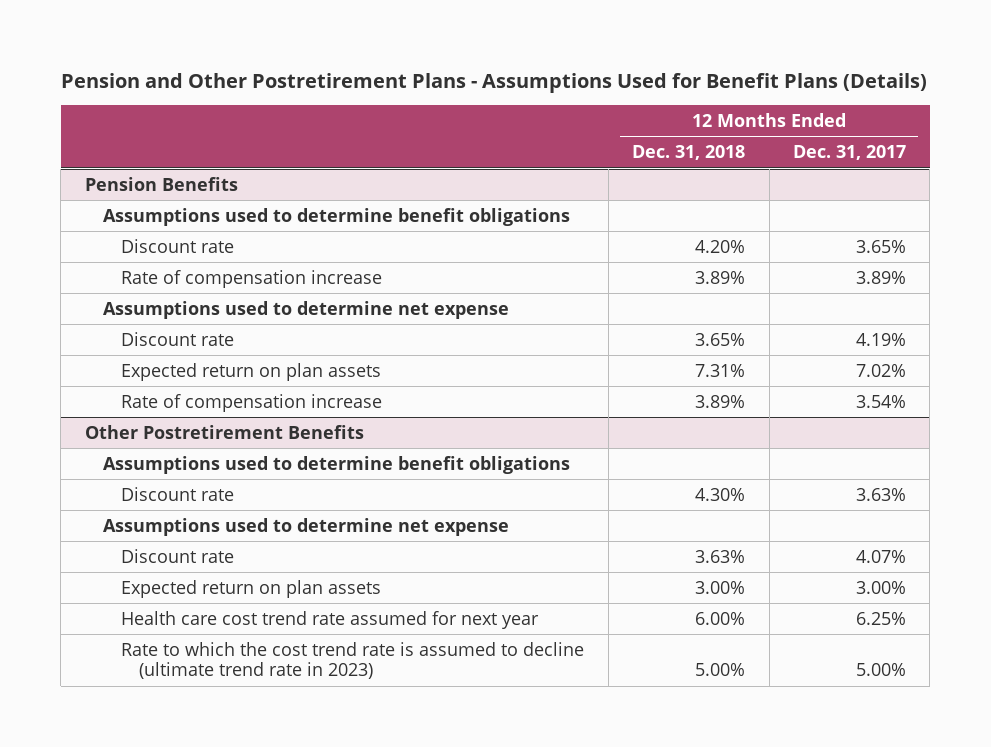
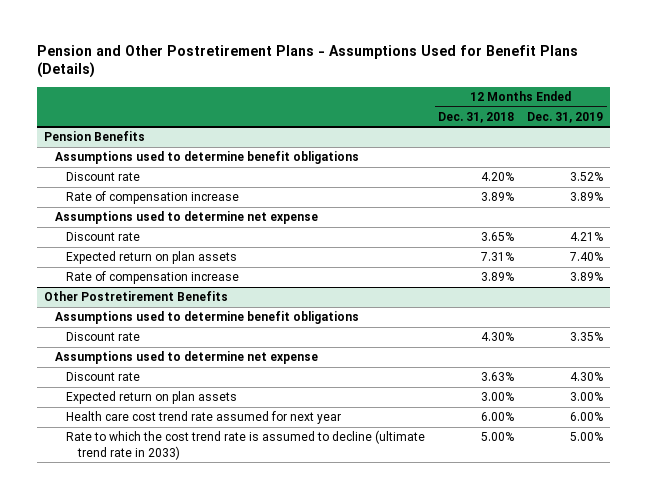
[792,145,906,161] Dec. 31, 2017 -> none
none -> [527,111,604,123] Dec. 31, 2019
[121,641,585,680] Rate to which the cost trend rate is assumed to decline (ultimate trend rate in 2023) -> [66,430,426,460] Rate to which the cost trend rate is assumed to decline (ultimate trend rate in 2033)

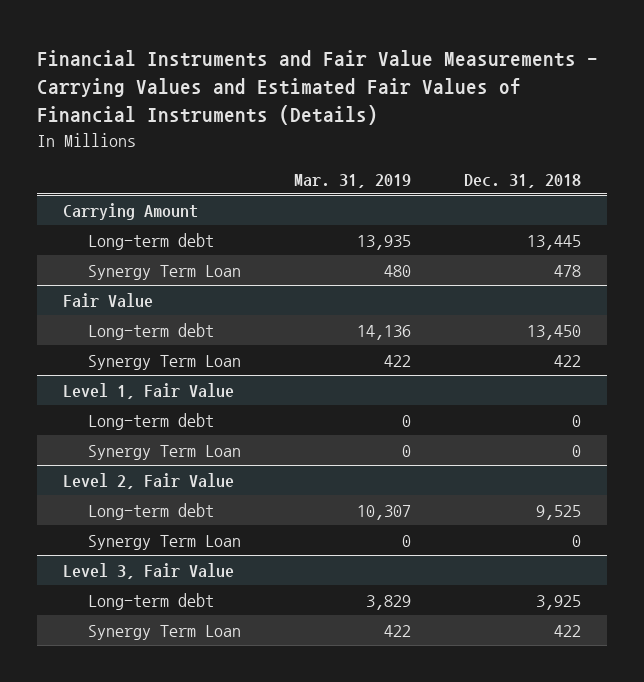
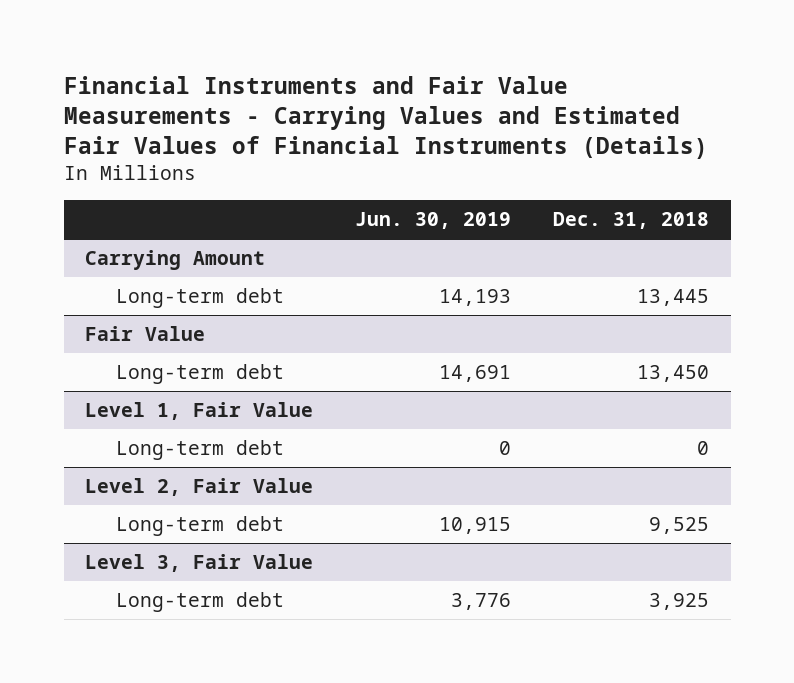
[294,173,412,188] Mar. 31, 2019 -> none
none -> [355,211,512,229] Jun. 30, 2019
[88,264,242,280] Synergy Term Loan -> none
[88,354,242,370] Synergy Term Loan -> none
[88,444,242,460] Synergy Term Loan -> none
[88,534,242,550] Synergy Term Loan -> none
[88,624,242,640] Synergy Term Loan -> none

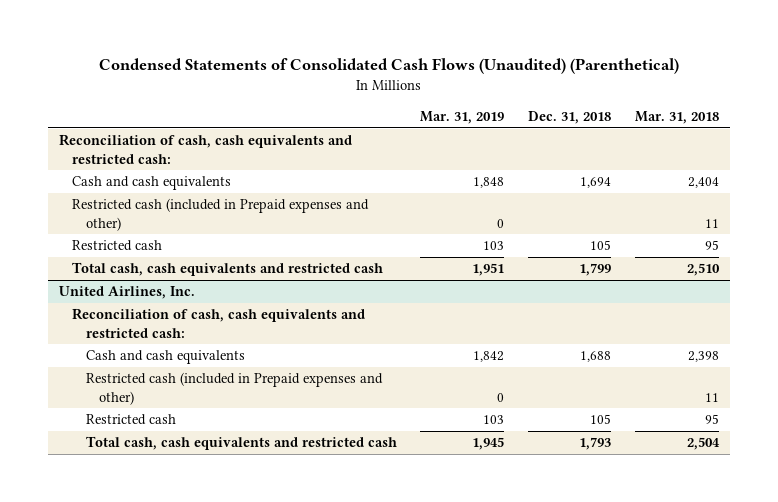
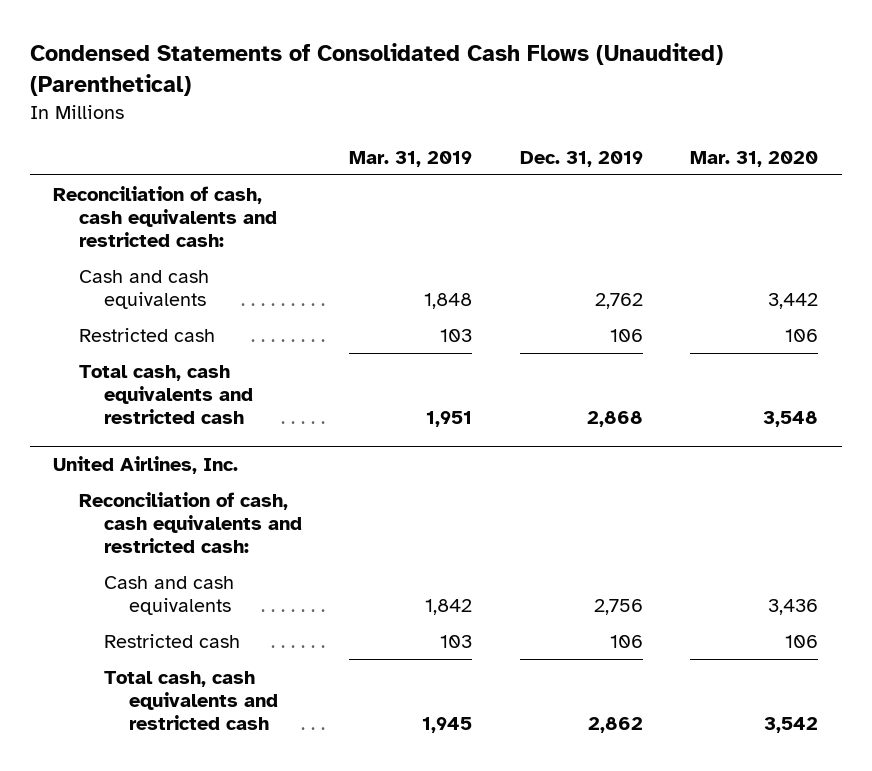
[527,110,611,124] Dec. 31, 2018 -> none
[634,110,719,124] Mar. 31, 2018 -> none
none -> [519,150,643,167] Dec. 31, 2019
none -> [690,150,819,167] Mar. 31, 2020
[72,198,370,231] Restricted cash (included in Prepaid expenses and other) -> none
[85,372,383,405] Restricted cash (included in Prepaid expenses and other) -> none

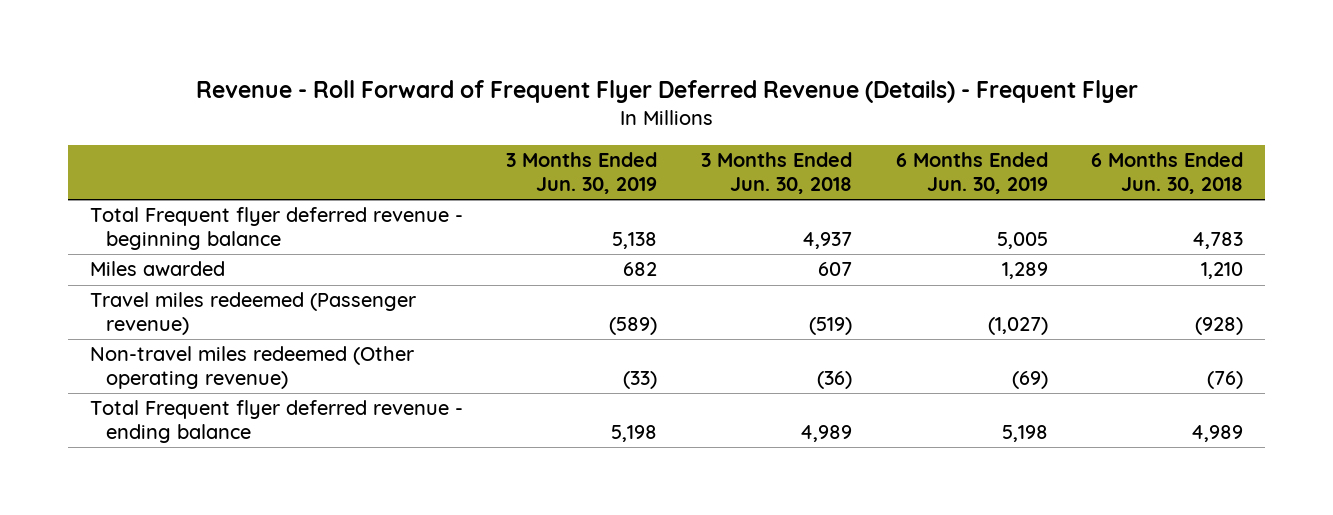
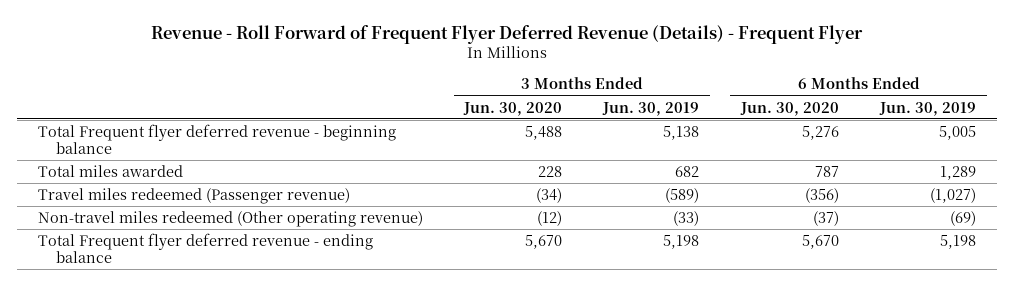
[701,152,853,195] 3 Months Ended Jun. 30, 2018 -> none
[1091,152,1244,195] 6 Months Ended Jun. 30, 2018 -> none
none -> [463,101,563,116] Jun. 30, 2020
none -> [739,101,839,116] Jun. 30, 2020
[89,261,225,277] Miles awarded -> [37,164,183,177] Total miles awarded

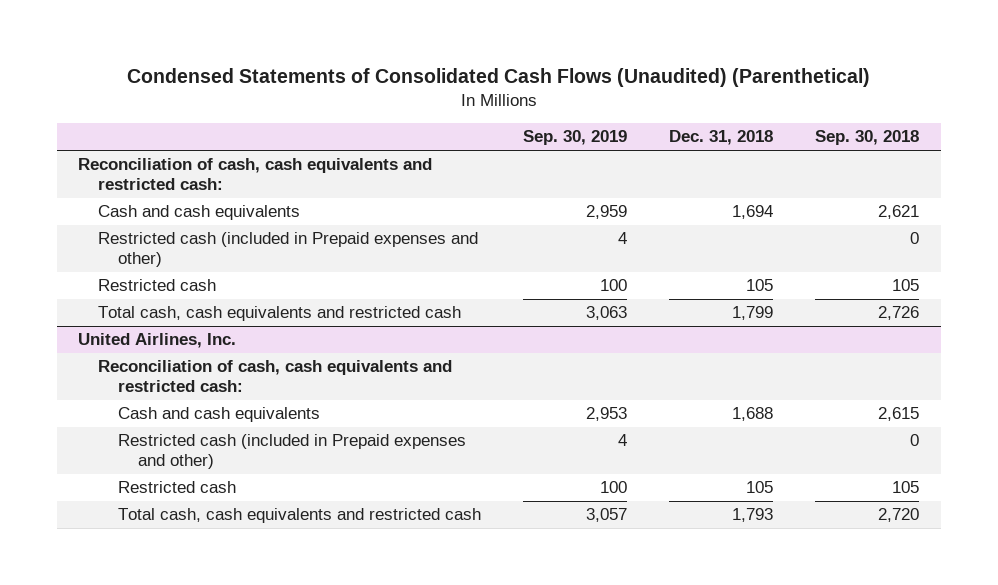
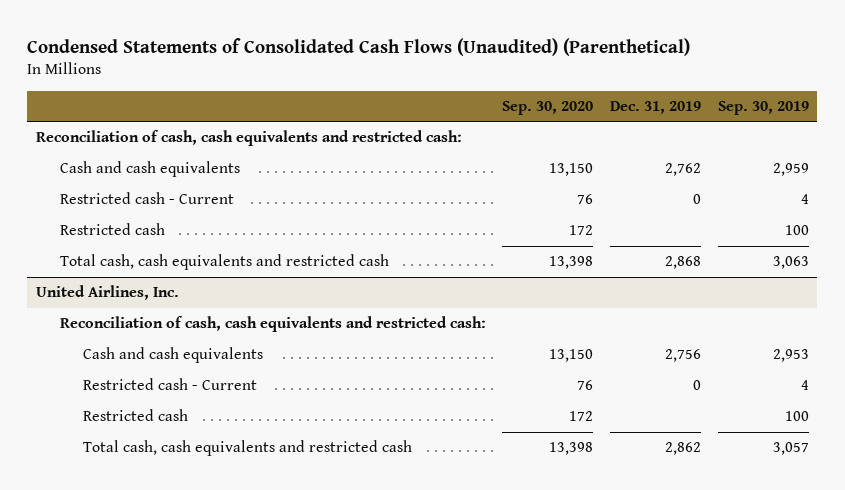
[669,130,774,146] Dec. 31, 2018 -> none
[815,130,920,146] Sep. 30, 2018 -> none
none -> [502,100,594,115] Sep. 30, 2020
none -> [610,100,702,114] Dec. 31, 2019
[98,232,479,268] Restricted cash (included in Prepaid expenses and other) -> none
none -> [59,192,234,205] Restricted cash - Current
[118,434,467,470] Restricted cash (included in Prepaid expenses and other) -> none
none -> [83,378,258,391] Restricted cash - Current

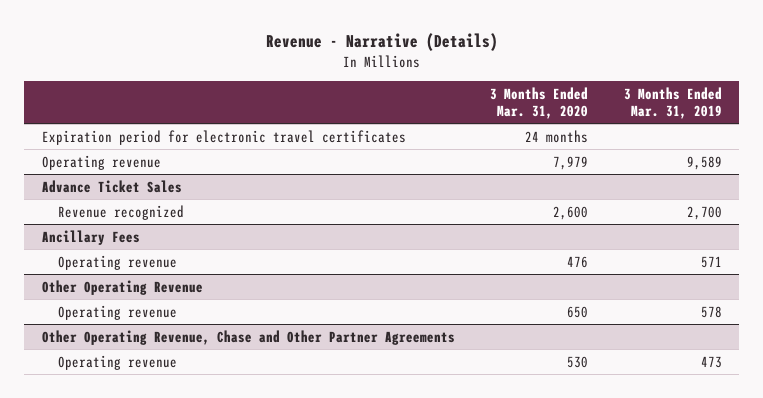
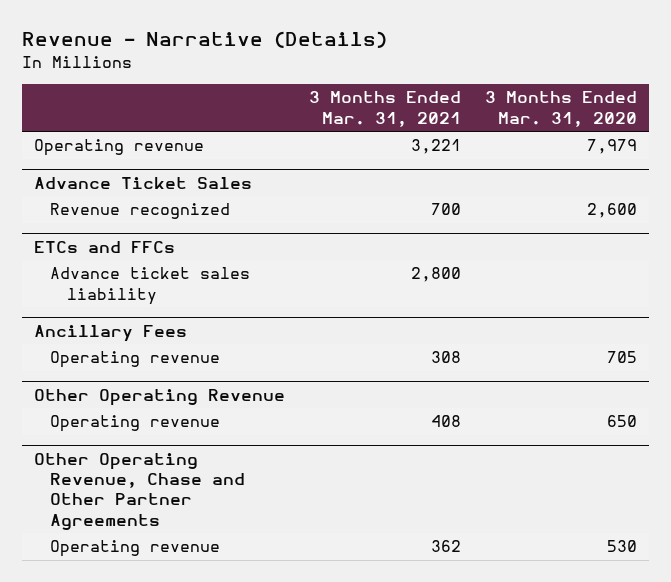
[623,87,722,120] 3 Months Ended Mar. 31, 2019 -> none
none -> [308,91,461,127] 3 Months Ended Mar. 31, 2021
[41,129,406,145] Expiration period for electronic travel certificates -> none
none -> [33,240,175,253] ETCs and FFCs
none -> [50,267,251,305] Advance ticket sales liability
[567,255,589,268] 476 -> [606,351,637,364] 705

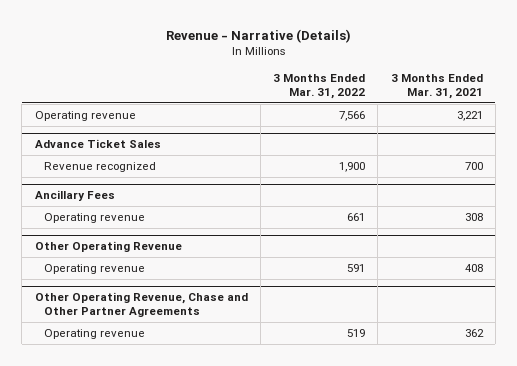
[484,91,637,127] 3 Months Ended Mar. 31, 2020 -> none
none -> [273,73,366,99] 3 Months Ended Mar. 31, 2022
[33,240,175,253] ETCs and FFCs -> none
[50,267,251,305] Advance ticket sales liability -> none

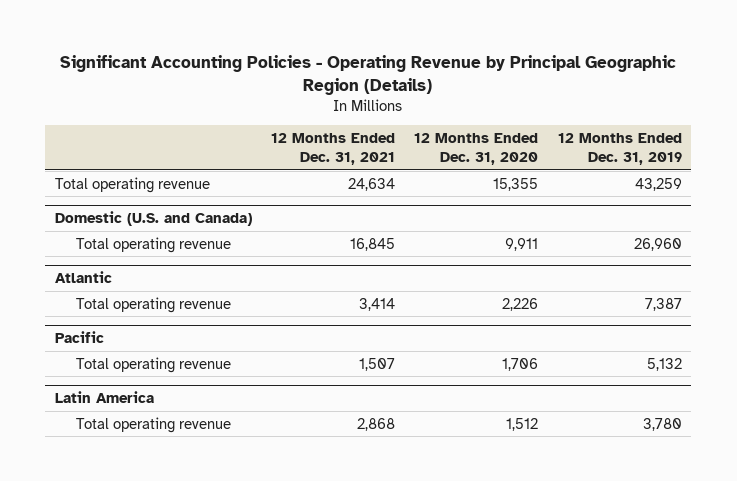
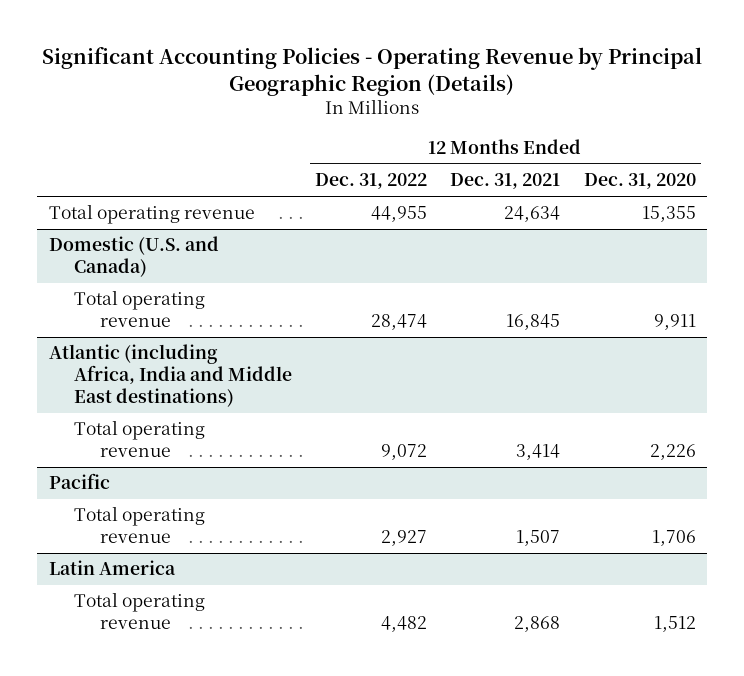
[557,132,682,165] 12 Months Ended Dec. 31, 2019 -> none
none -> [315,173,428,190] Dec. 31, 2022
[54,271,112,284] Atlantic -> [48,344,293,407] Atlantic (including Africa, India and Middle East destinations)

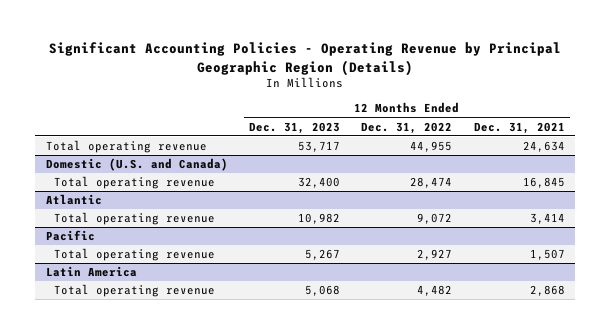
[583,173,696,190] Dec. 31, 2020 -> none
none -> [249,121,341,134] Dec. 31, 2023
[48,344,293,407] Atlantic (including Africa, India and Middle East destinations) -> [46,194,103,206] Atlantic

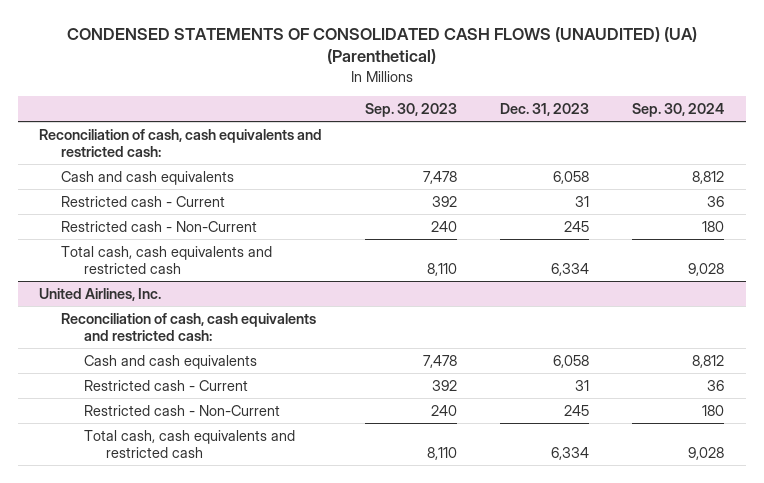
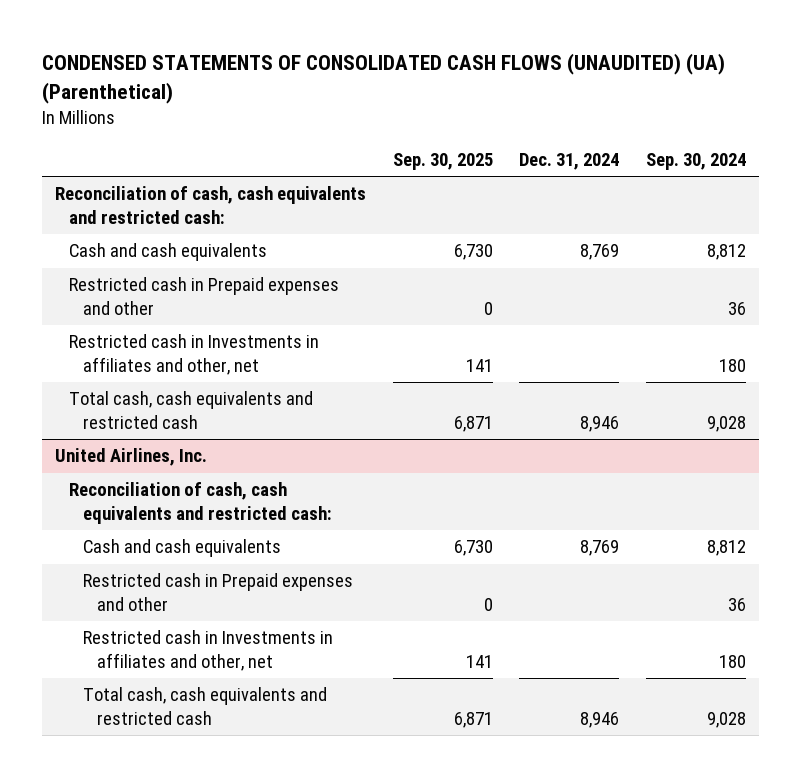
[365,102,458,117] Sep. 30, 2023 -> none
[500,102,590,116] Dec. 31, 2023 -> none
none -> [392,152,493,170] Sep. 30, 2025
none -> [519,152,620,170] Dec. 31, 2024
[61,195,226,207] Restricted cash - Current -> [68,277,339,316] Restricted cash in Prepaid expenses and other
[61,220,258,232] Restricted cash - Non-Current -> [68,334,319,376] Restricted cash in Investments in affiliates and other, net
[83,379,248,391] Restricted cash - Current -> [82,573,353,612] Restricted cash in Prepaid expenses and other
[83,404,280,416] Restricted cash - Non-Current -> [82,630,333,672] Restricted cash in Investments in affiliates and other, net

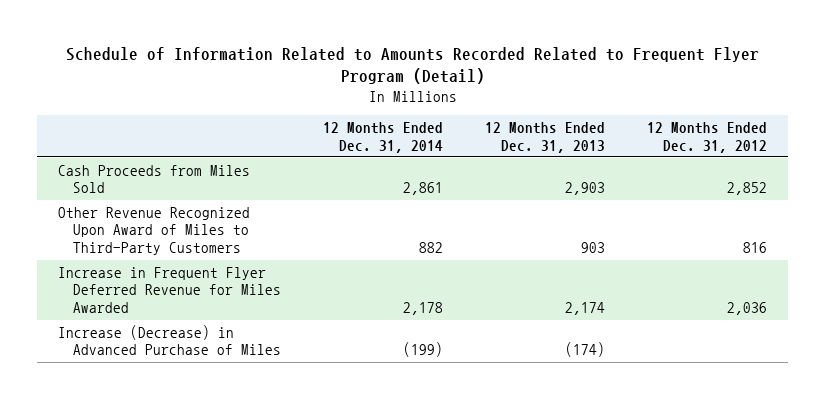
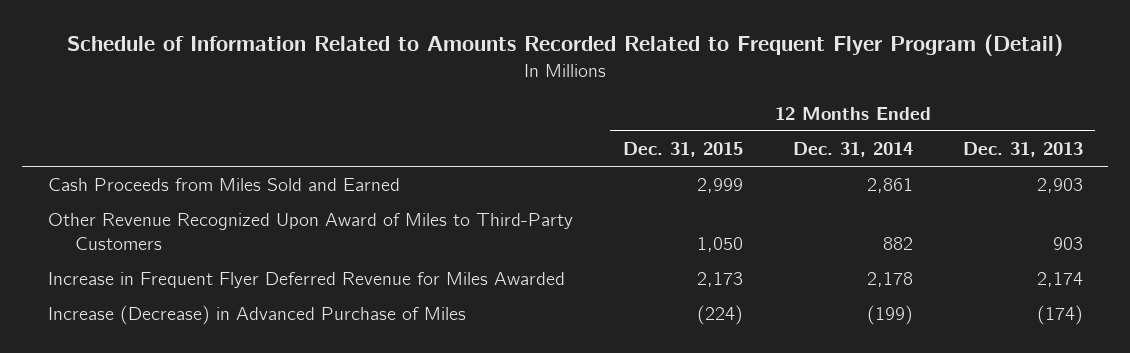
[647,121,768,153] 12 Months Ended Dec. 31, 2012 -> none
none -> [622,141,743,157] Dec. 31, 2015
[58,164,251,194] Cash Proceeds from Miles Sold -> [47,178,400,192] Cash Proceeds from Miles Sold and Earned

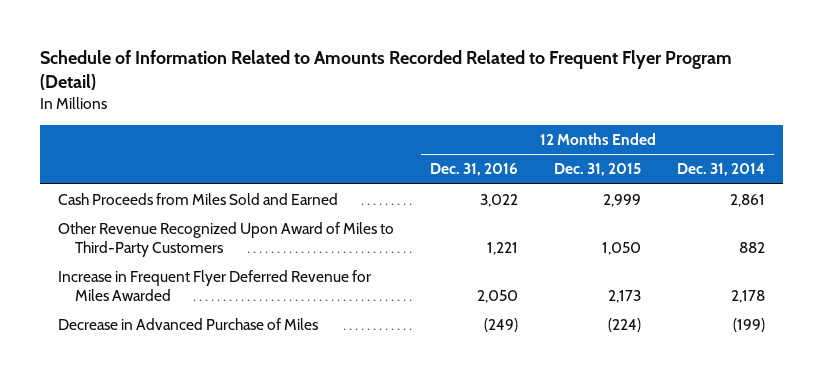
[962,141,1083,157] Dec. 31, 2013 -> none
none -> [429,163,518,177] Dec. 31, 2016
[47,305,466,326] Increase (Decrease) in Advanced Purchase of Miles -> [57,318,318,331] Decrease in Advanced Purchase of Miles

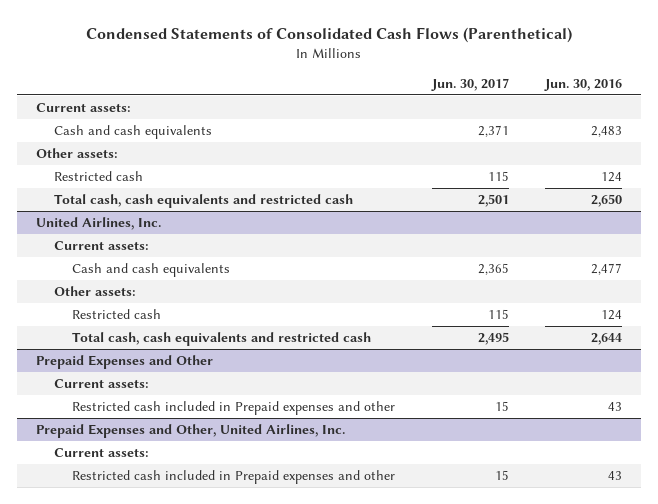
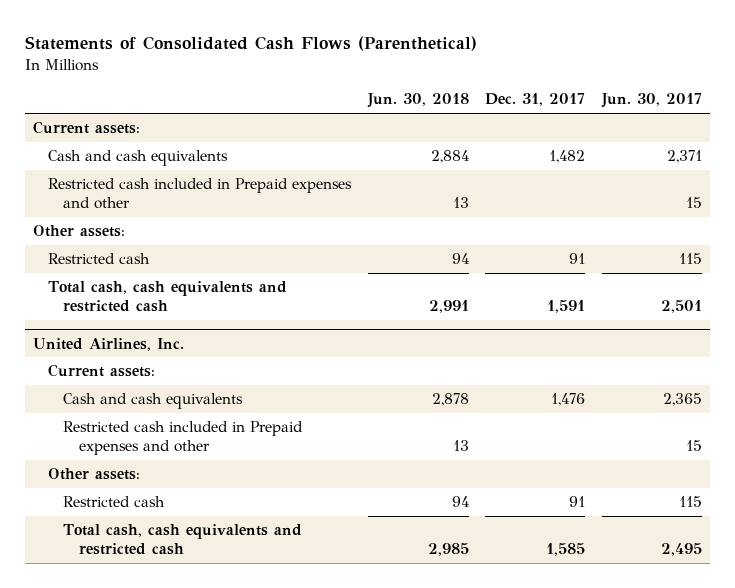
[86,27,573,44] Condensed Statements of Consolidated Cash Flows (Parenthetical) -> [25,35,478,51] Statements of Consolidated Cash Flows (Parenthetical)
[544,78,623,91] Jun. 30, 2016 -> none
none -> [366,93,469,109] Jun. 30, 2018
none -> [485,93,586,107] Dec. 31, 2017
none -> [48,178,353,209] Restricted cash included in Prepaid expenses and other
none -> [63,421,304,455] Restricted cash included in Prepaid expenses and other
[35,355,213,370] Prepaid Expenses and Other -> none
[54,379,150,389] Current assets: -> none
[72,401,396,416] Restricted cash included in Prepaid expenses and other -> none
[35,424,345,439] Prepaid Expenses and Other, United Airlines, Inc. -> none
[54,448,150,458] Current assets: -> none
[72,470,396,485] Restricted cash included in Prepaid expenses and other -> none

